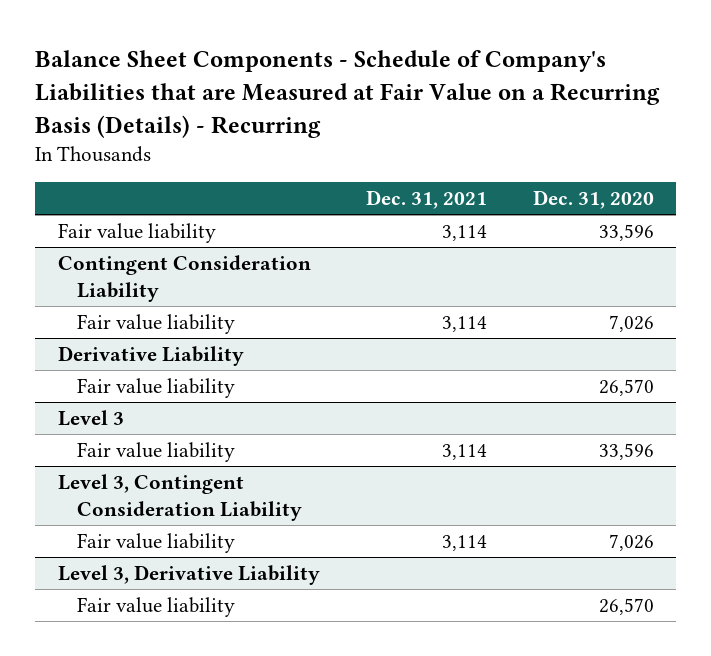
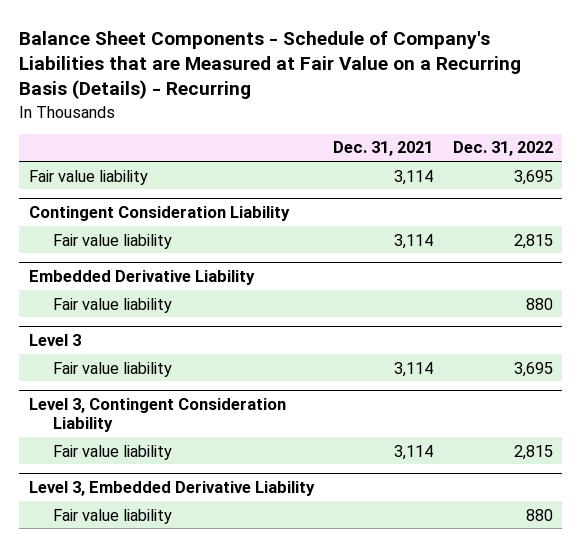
[532,190,654,210] Dec. 31, 2020 -> none
none -> [452,141,553,157] Dec. 31, 2022
[57,345,244,366] Derivative Liability -> [29,269,256,285] Embedded Derivative Liability
[57,564,320,585] Level 3, Derivative Liability -> [29,480,316,496] Level 3, Embedded Derivative Liability

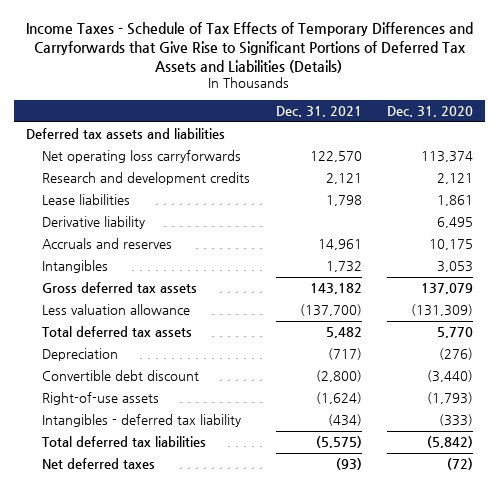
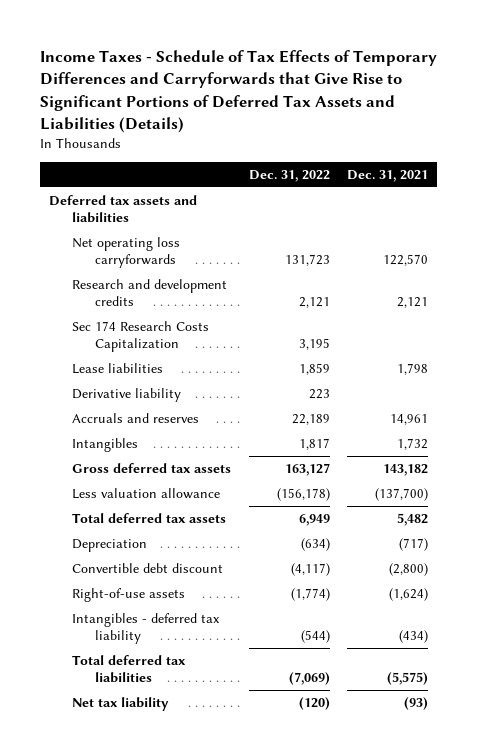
[386,105,473,117] Dec. 31, 2020 -> none
none -> [248,169,330,182] Dec. 31, 2022
none -> [71,320,209,353] Sec 174 Research Costs Capitalization
[42,458,156,470] Net deferred taxes -> [71,696,169,711] Net tax liability

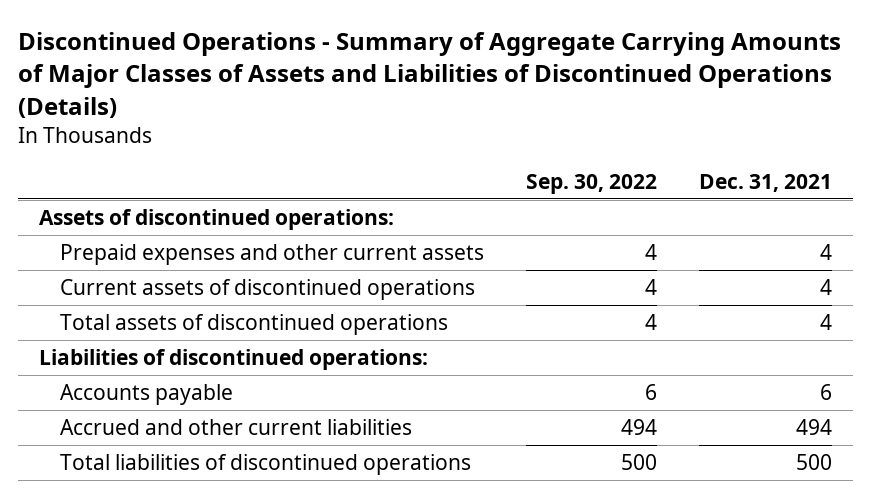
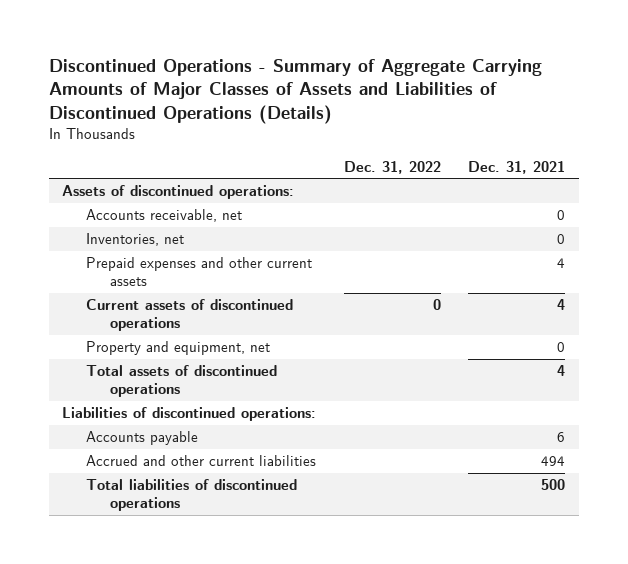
[526,173,658,194] Sep. 30, 2022 -> none
none -> [343,160,441,174] Dec. 31, 2022
none -> [86,209,243,223] Accounts receivable, net
none -> [86,233,185,247] Inventories, net
none -> [86,341,271,356] Property and equipment, net

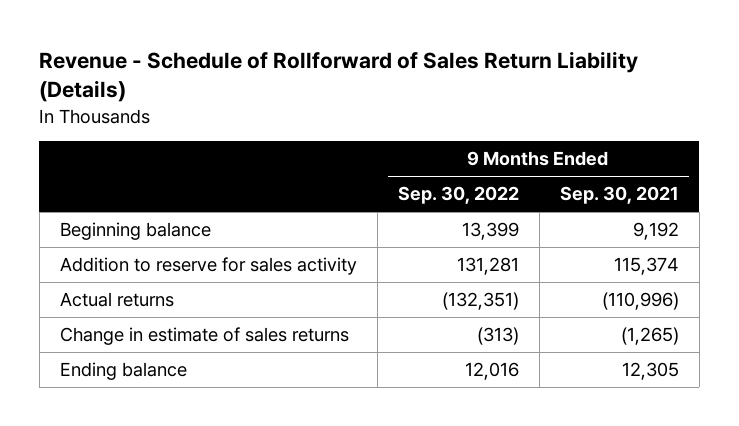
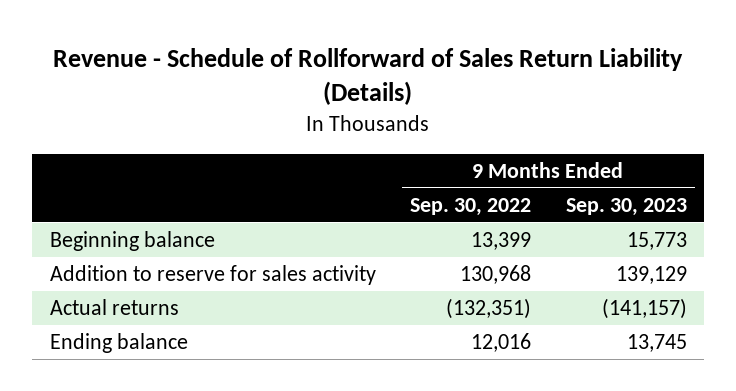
[559,186,679,205] Sep. 30, 2021 -> none
none -> [565,198,687,217] Sep. 30, 2023
[456,257,519,276] 131,281 -> [460,265,532,285] 130,968
[59,327,349,346] Change in estimate of sales returns -> none

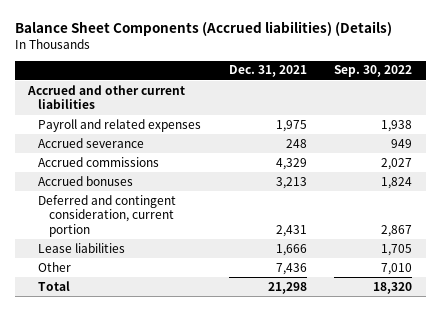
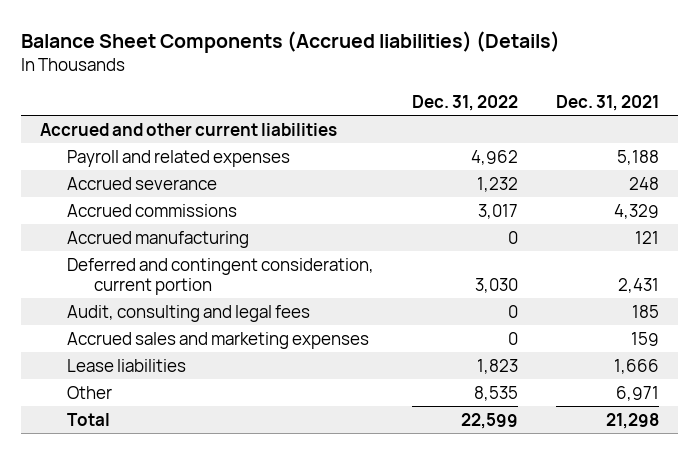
[333,65,412,78] Sep. 30, 2022 -> none
none -> [412,94,519,111] Dec. 31, 2022
[275,119,307,132] 1,975 -> [617,149,660,165] 5,188
[38,175,134,186] Accrued bonuses -> none
none -> [66,230,249,248] Accrued manufacturing
none -> [66,304,310,322] Audit, consulting and legal fees
none -> [66,331,369,349] Accrued sales and marketing expenses
[275,262,307,275] 7,436 -> [616,385,660,401] 6,971

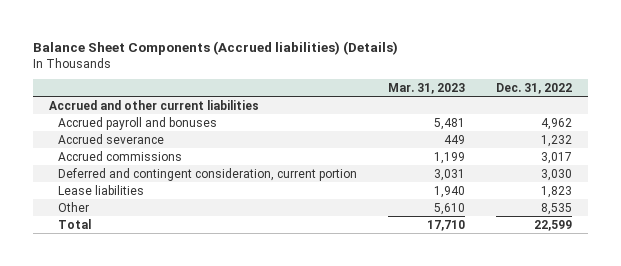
[556,94,660,111] Dec. 31, 2021 -> none
none -> [388,83,466,95] Mar. 31, 2023
[66,149,290,167] Payroll and related expenses -> [58,116,218,130] Accrued payroll and bonuses
[66,230,249,248] Accrued manufacturing -> none
[66,304,310,322] Audit, consulting and legal fees -> none
[66,331,369,349] Accrued sales and marketing expenses -> none

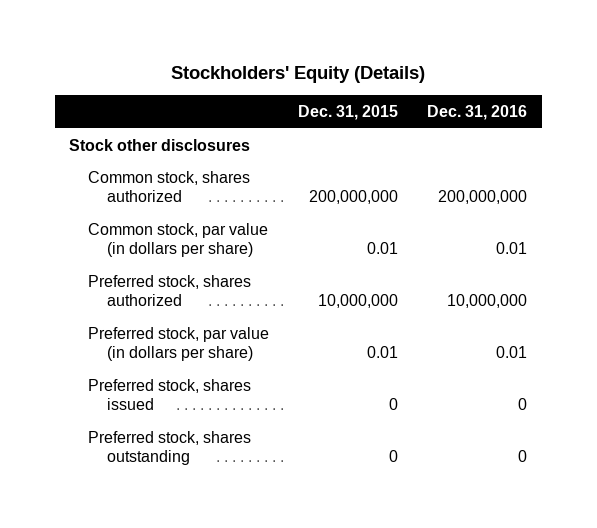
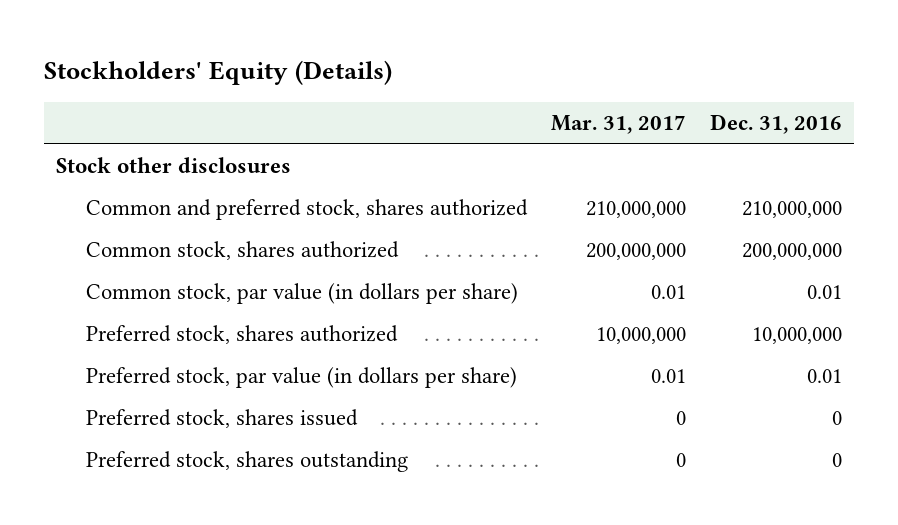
[298,105,399,121] Dec. 31, 2015 -> none
none -> [551,115,687,135] Mar. 31, 2017
none -> [86,199,529,221] Common and preferred stock, shares authorized

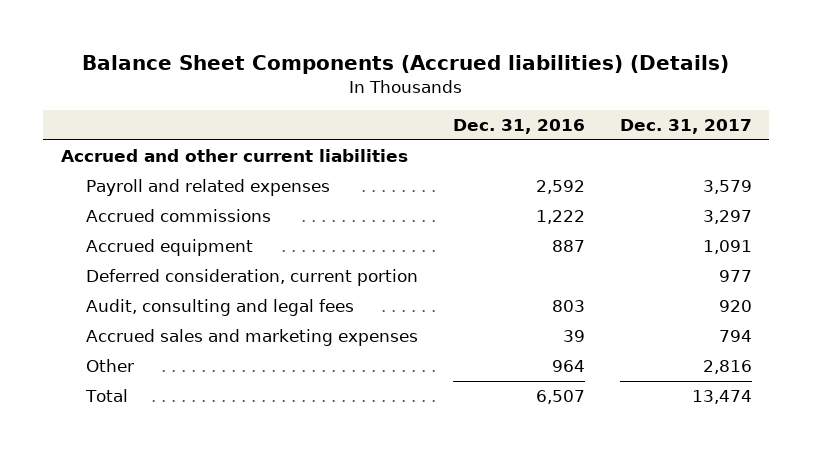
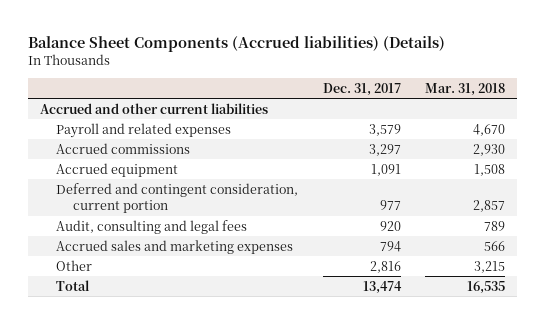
[452,118,585,134] Dec. 31, 2016 -> none
none -> [424,82,505,96] Mar. 31, 2018
[86,269,419,287] Deferred consideration, current portion -> [56,182,299,214] Deferred and contingent consideration, current portion

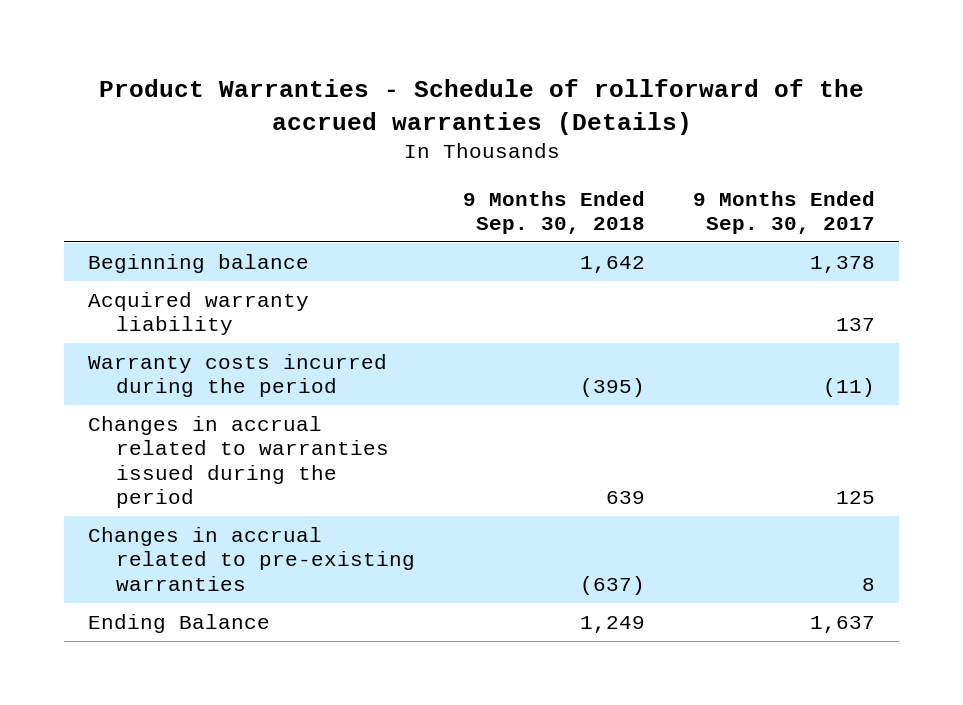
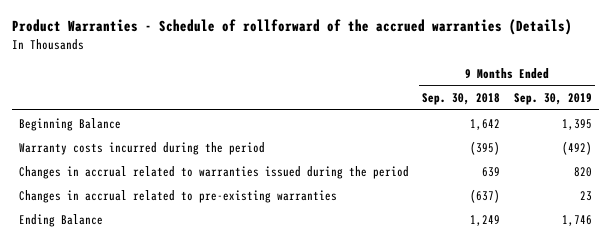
[693,190,876,234] 9 Months Ended Sep. 30, 2017 -> none
none -> [514,93,593,106] Sep. 30, 2019
[87,291,309,336] Acquired warranty liability -> none
[87,253,309,273] Beginning balance -> [18,117,121,131] Beginning Balance

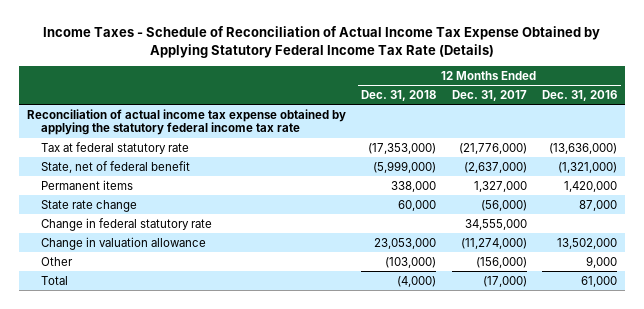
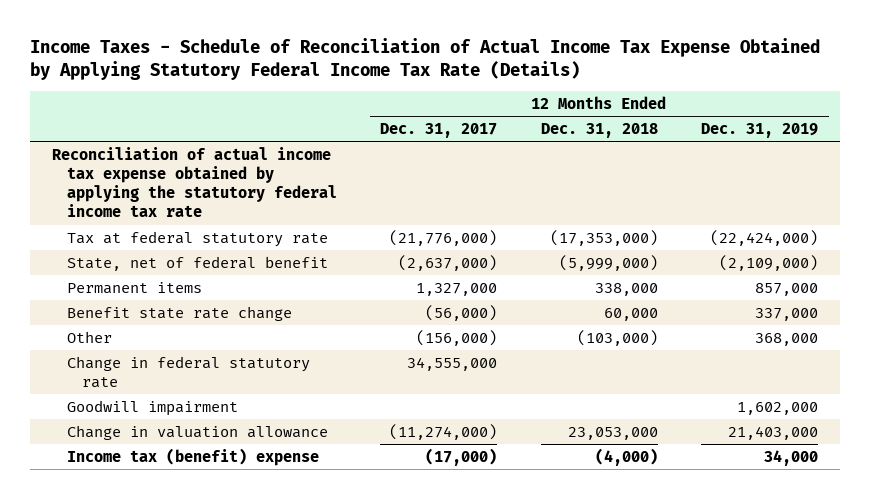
[541,89,617,101] Dec. 31, 2016 -> none
none -> [700,123,818,139] Dec. 31, 2019
[41,199,138,212] State rate change -> [67,305,293,321] Benefit state rate change
[41,256,74,266] Other -> [67,330,113,343] Other
none -> [67,399,239,416] Goodwill impairment
[41,275,69,285] Total -> [67,447,320,466] Income tax (benefit) expense

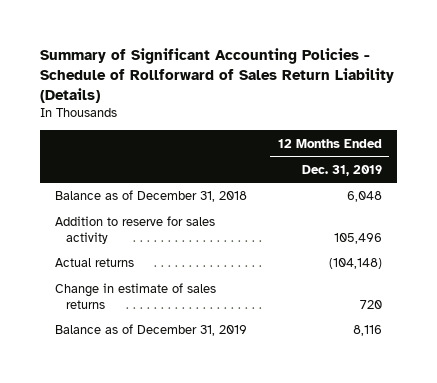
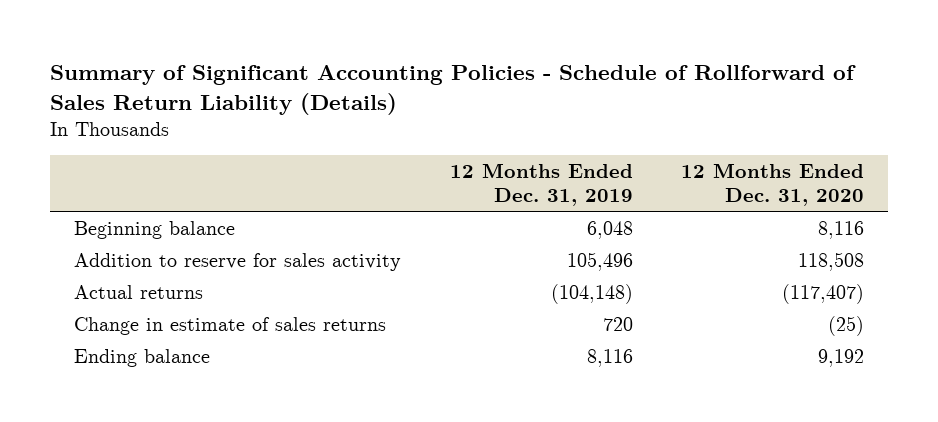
none -> [680,163,864,206] 12 Months Ended Dec. 31, 2020
[55,190,248,203] Balance as of December 31, 2018 -> [74,220,236,239] Beginning balance
[55,324,248,337] Balance as of December 31, 2019 -> [74,348,211,367] Ending balance

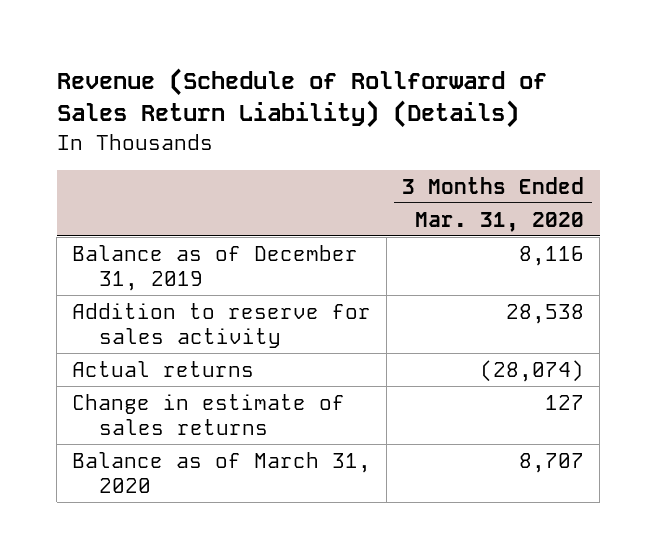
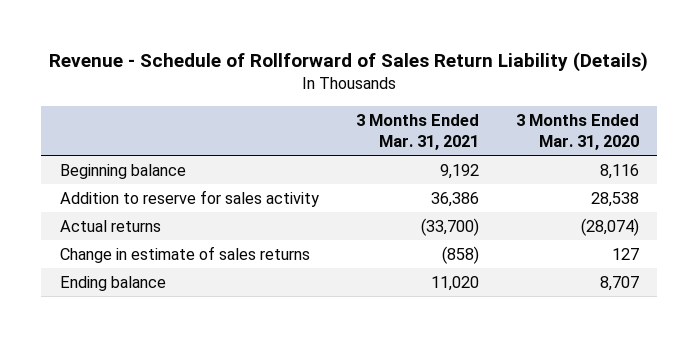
[56,67,547,129] Revenue (Schedule of Rollforward of Sales Return Liability) (Details) -> [49,51,649,72] Revenue - Schedule of Rollforward of Sales Return Liability (Details)
none -> [355,113,479,151] 3 Months Ended Mar. 31, 2021
[72,244,359,292] Balance as of December 31, 2019 -> [59,163,186,179] Beginning balance
[72,451,372,494] Balance as of March 31, 2020 -> [59,275,166,291] Ending balance

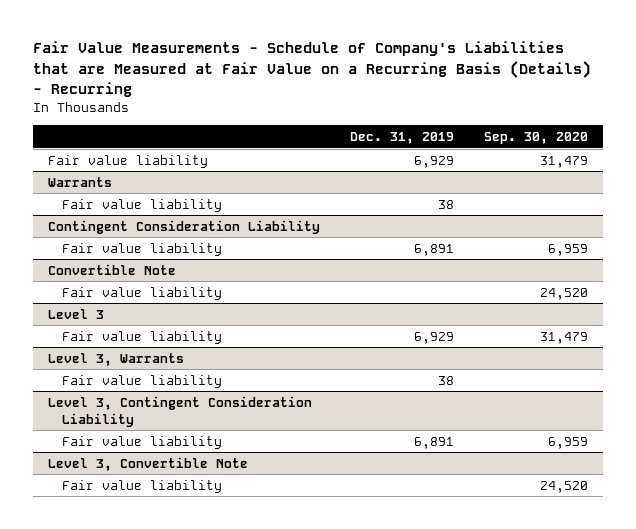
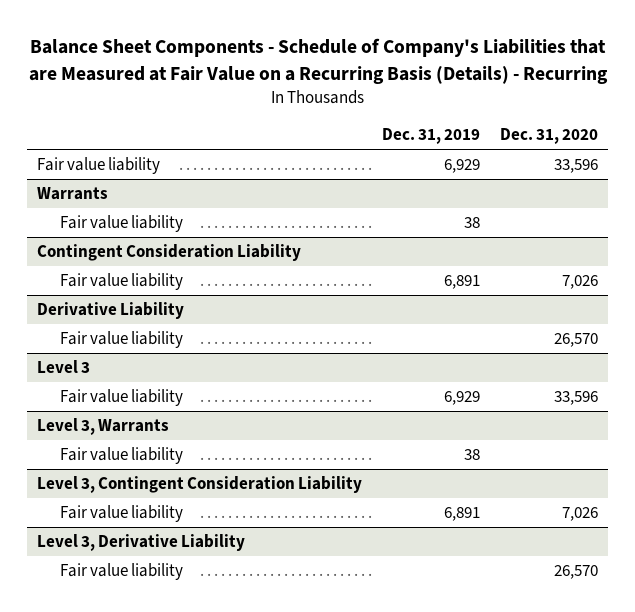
[32,41,591,98] Fair Value Measurements - Schedule of Company's Liabilities that are Measured at Fair Value on a Recurring Basis (Details) - Recurring -> [28,38,608,84] Balance Sheet Components - Schedule of Company's Liabilities that are Measured at Fair Value on a Recurring Basis (Details) - Recurring
[484,132,589,145] Sep. 30, 2020 -> none
none -> [500,128,599,145] Dec. 31, 2020
[47,263,176,275] Convertible Note -> [37,302,185,320] Derivative Liability
[47,456,248,471] Level 3, Convertible Note -> none
none -> [37,534,246,552] Level 3, Derivative Liability

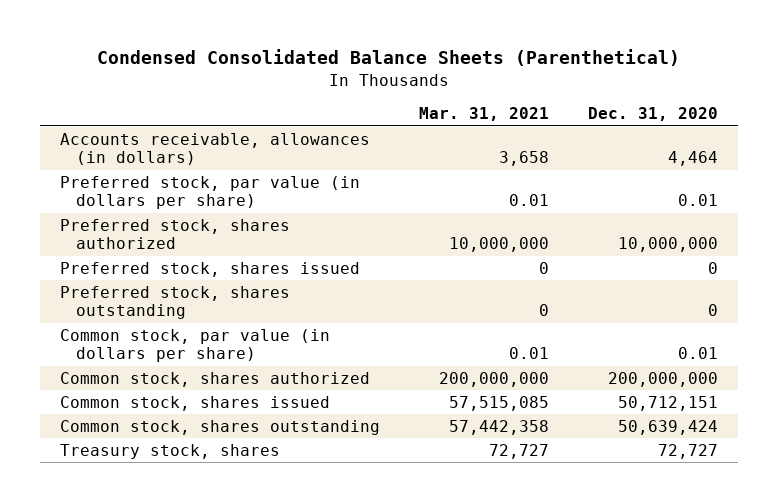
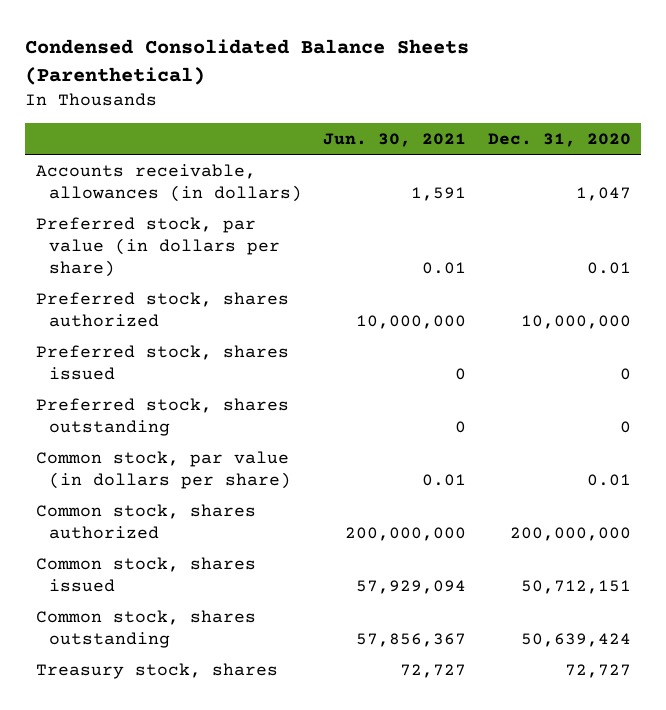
[418,107,549,122] Mar. 31, 2021 -> none
none -> [323,133,467,148] Jun. 30, 2021
[668,151,719,167] 4,464 -> [575,186,631,201] 1,047

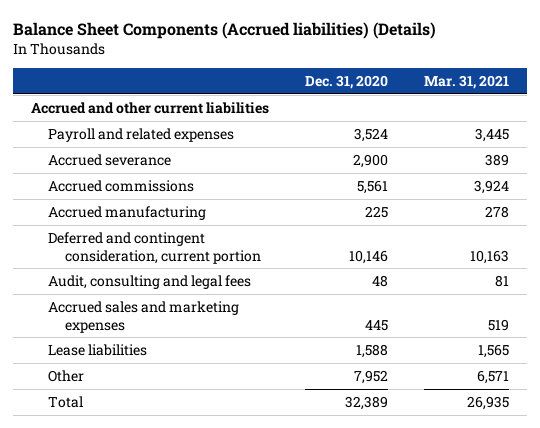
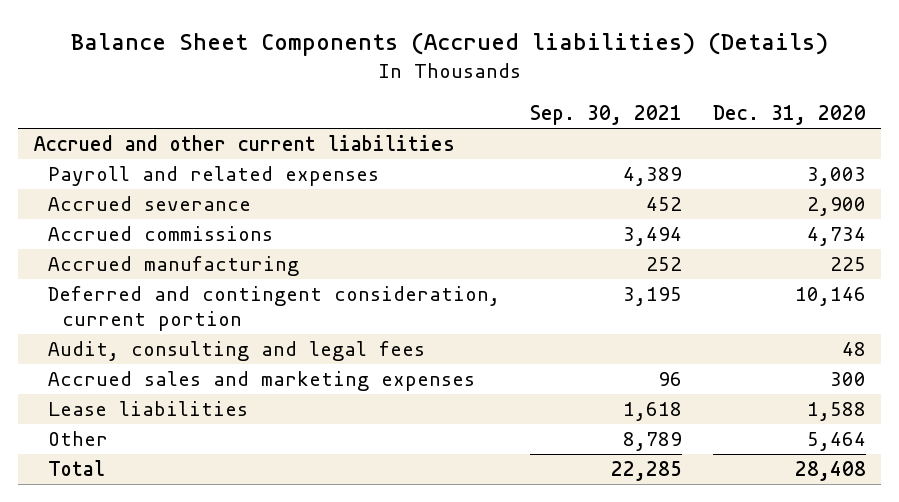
[423,74,509,89] Mar. 31, 2021 -> none
none -> [530,105,683,126] Sep. 30, 2021
[354,127,389,142] 3,524 -> [806,166,866,186] 3,003
[357,179,389,194] 5,561 -> [806,226,866,246] 4,734
[365,319,389,331] 445 -> [829,371,866,386] 300
[354,369,389,384] 7,952 -> [806,431,866,451] 5,464
[345,395,389,410] 32,389 -> [794,460,866,481] 28,408

